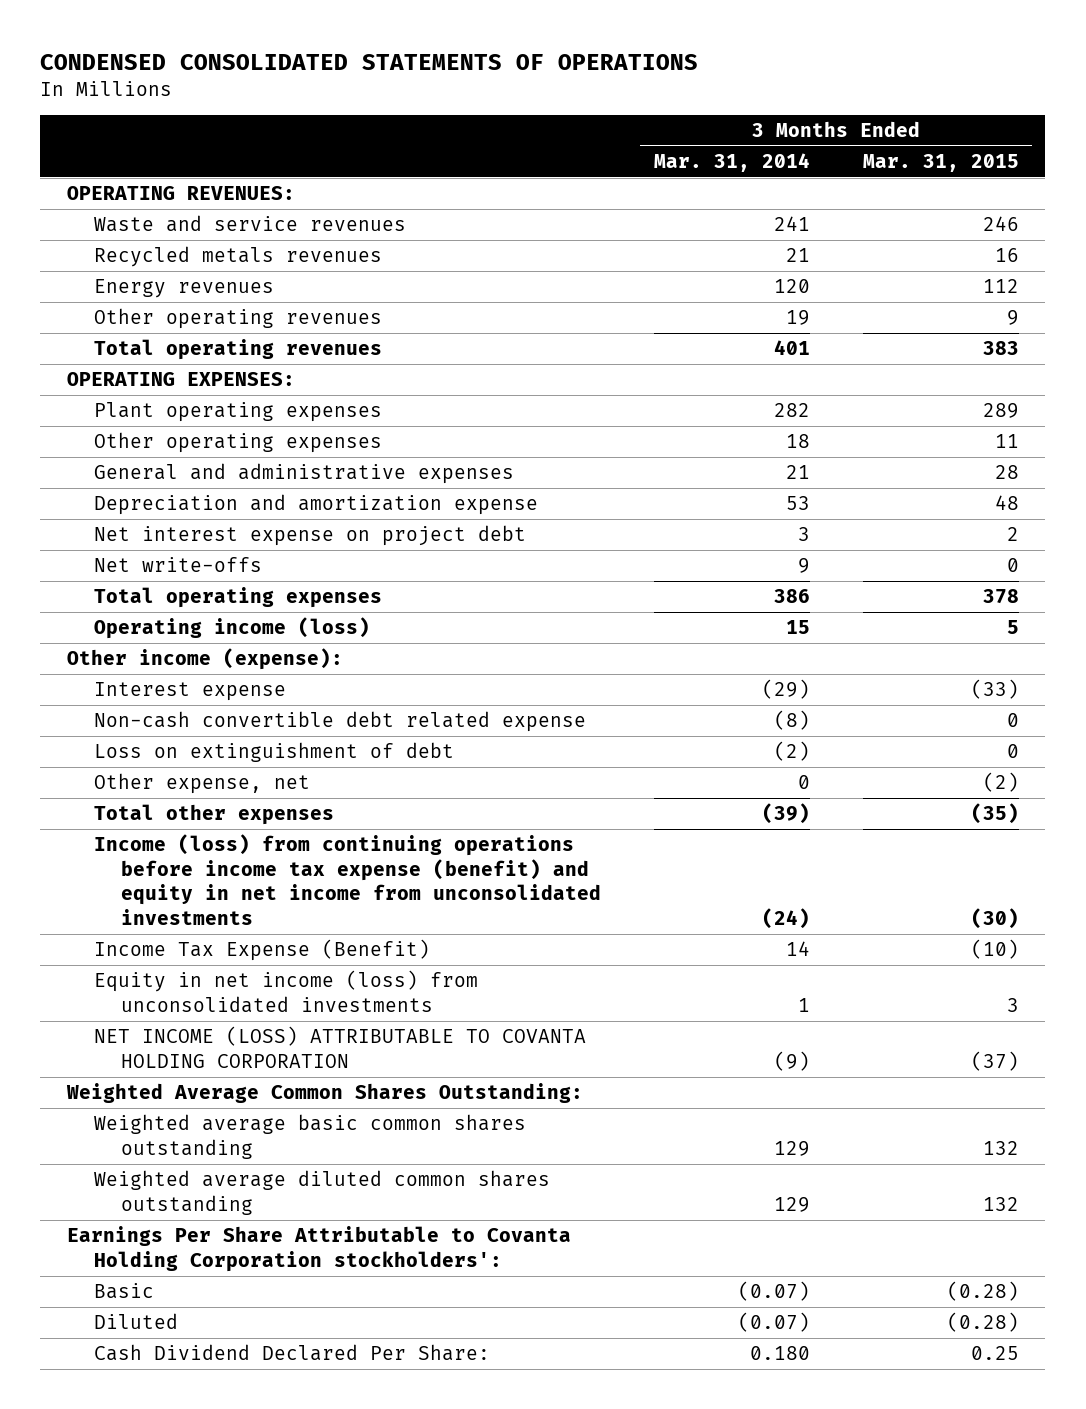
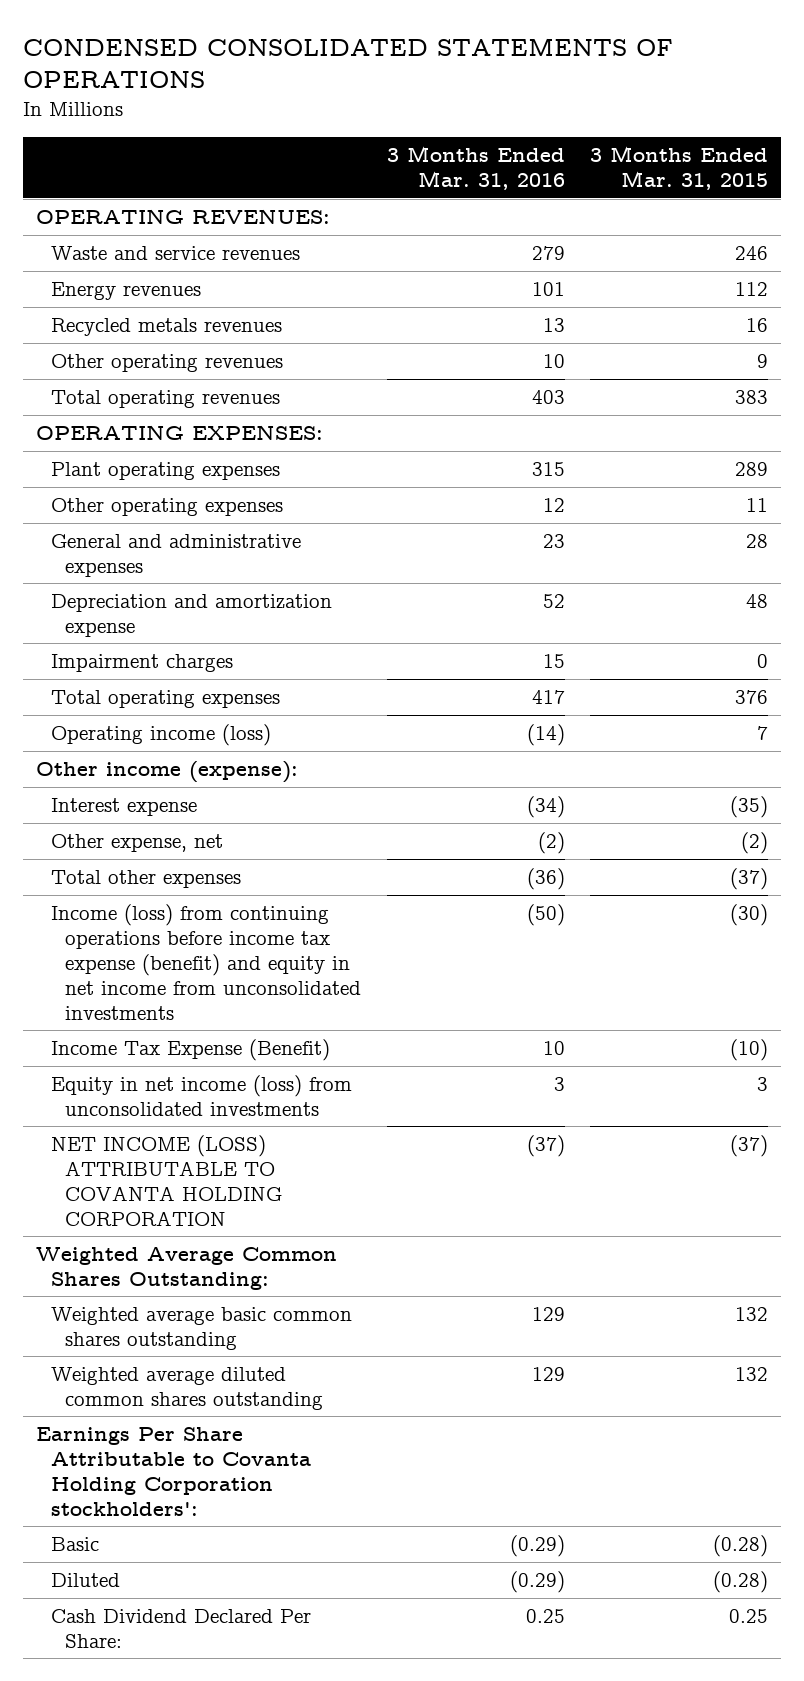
[653,152,810,172] Mar. 31, 2014 -> none
none -> [386,146,565,191] 3 Months Ended Mar. 31, 2016
[93,246,382,268] Recycled metals revenues -> [50,317,282,336] Recycled metals revenues
[93,525,526,547] Net interest expense on project debt -> none
[93,557,262,573] Net write-offs -> [50,653,233,672] Impairment charges
[982,589,1019,605] 378 -> [734,689,768,704] 376
[1006,620,1019,635] 5 -> [756,725,768,740] 7
[93,711,586,733] Non-cash convertible debt related expense -> none
[93,742,454,763] Loss on extinguishment of debt -> none
[970,679,1019,700] (33) -> [729,795,768,818] (35)
[970,803,1019,825] (35) -> [729,867,768,890] (37)

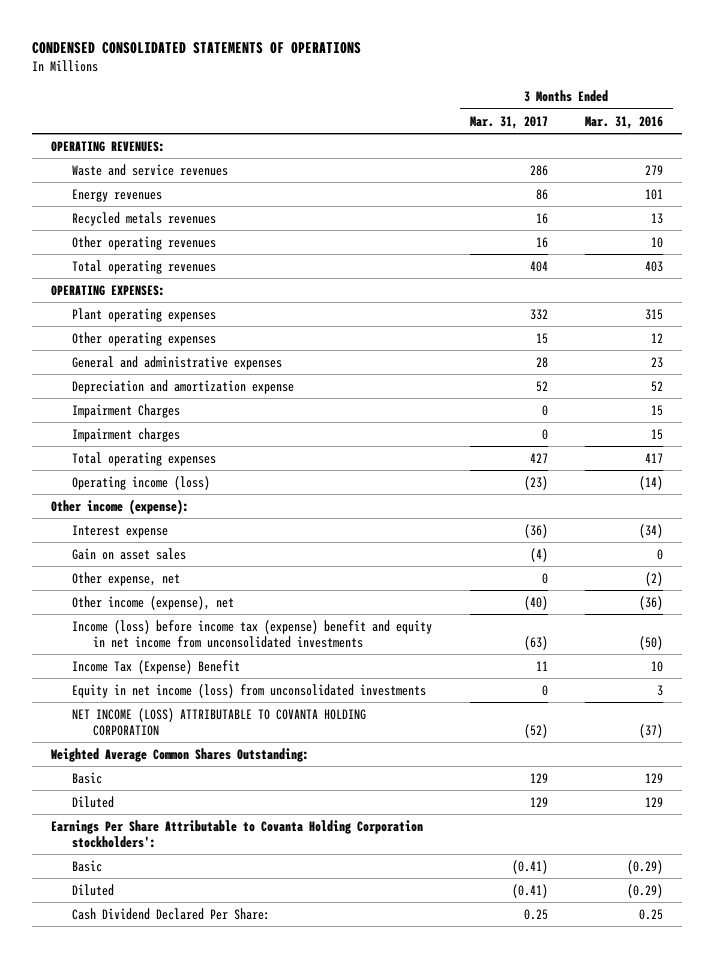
[589,146,768,191] 3 Months Ended Mar. 31, 2015 -> none
none -> [469,115,548,129] Mar. 31, 2017
none -> [71,403,180,418] Impairment Charges
none -> [71,547,186,560] Gain on asset sales
[50,869,241,888] Total other expenses -> none
none -> [71,595,234,610] Other income (expense), net
[50,903,362,1020] Income (loss) from continuing operations before income tax expense (benefit) and equity in net income from unconsolidated investments -> [71,619,432,648] Income (loss) before income tax (expense) benefit and equity in net income from unconsolidated investments
[50,1038,330,1061] Income Tax Expense (Benefit) -> [71,659,240,674] Income Tax (Expense) Benefit
[50,1306,352,1350] Weighted average basic common shares outstanding -> [71,771,102,784] Basic
[50,1366,324,1410] Weighted average diluted common shares outstanding -> [71,795,114,808] Diluted

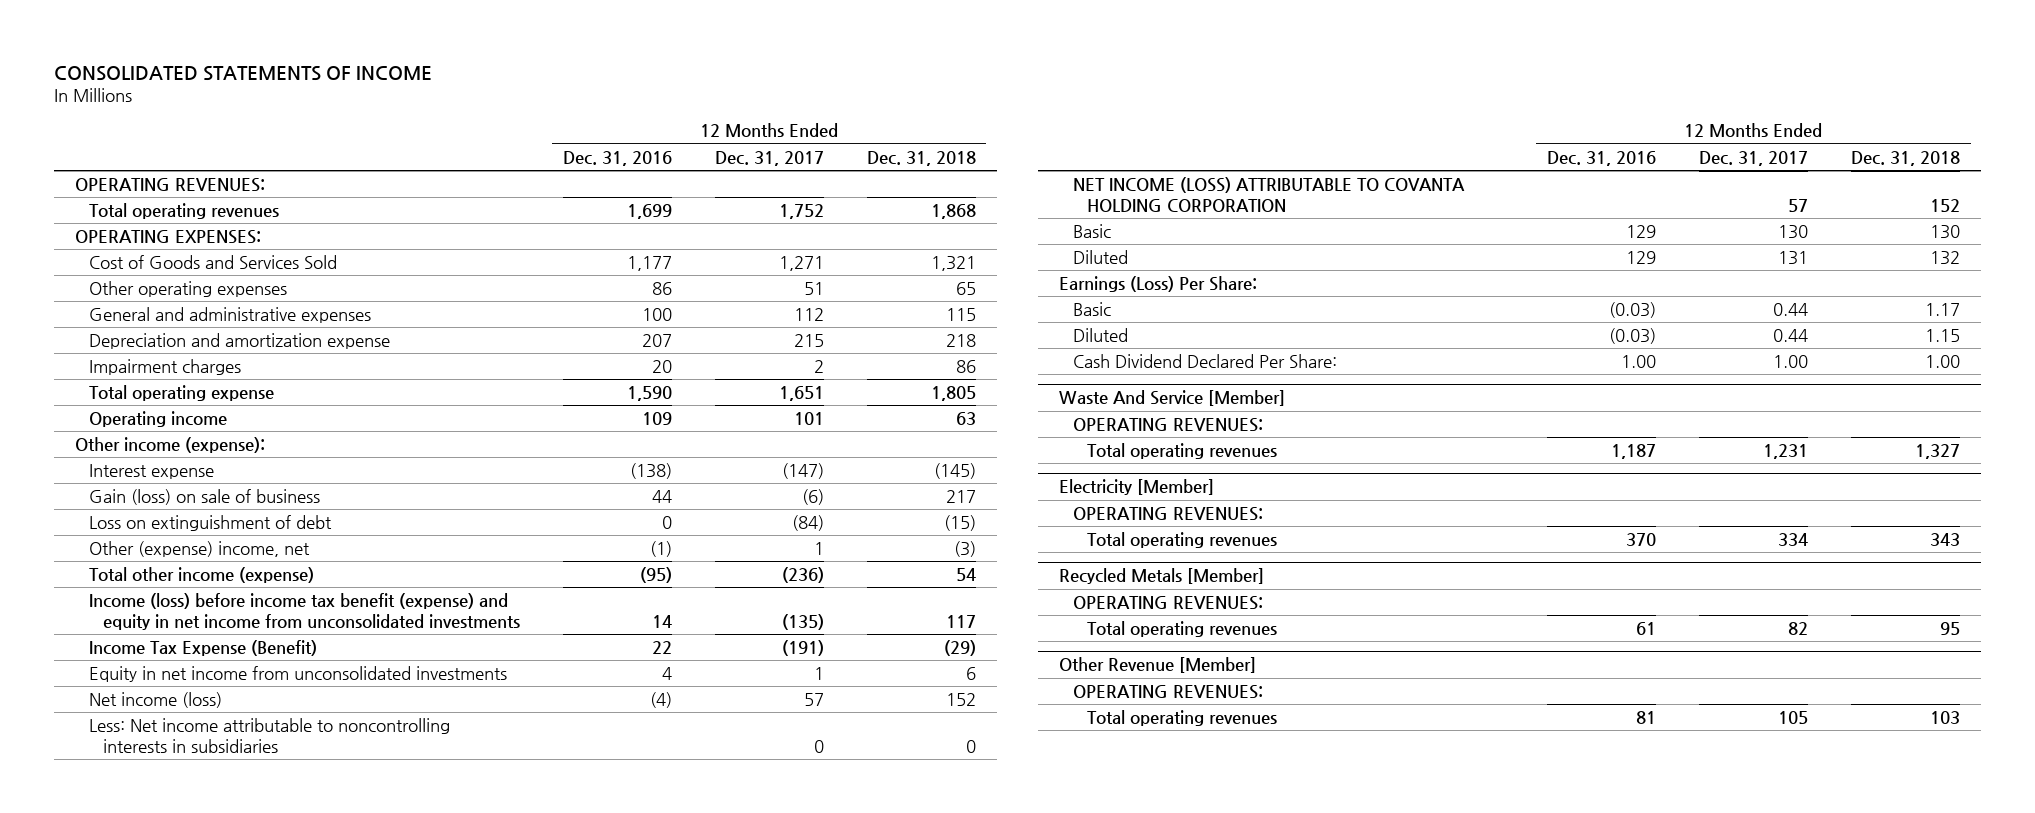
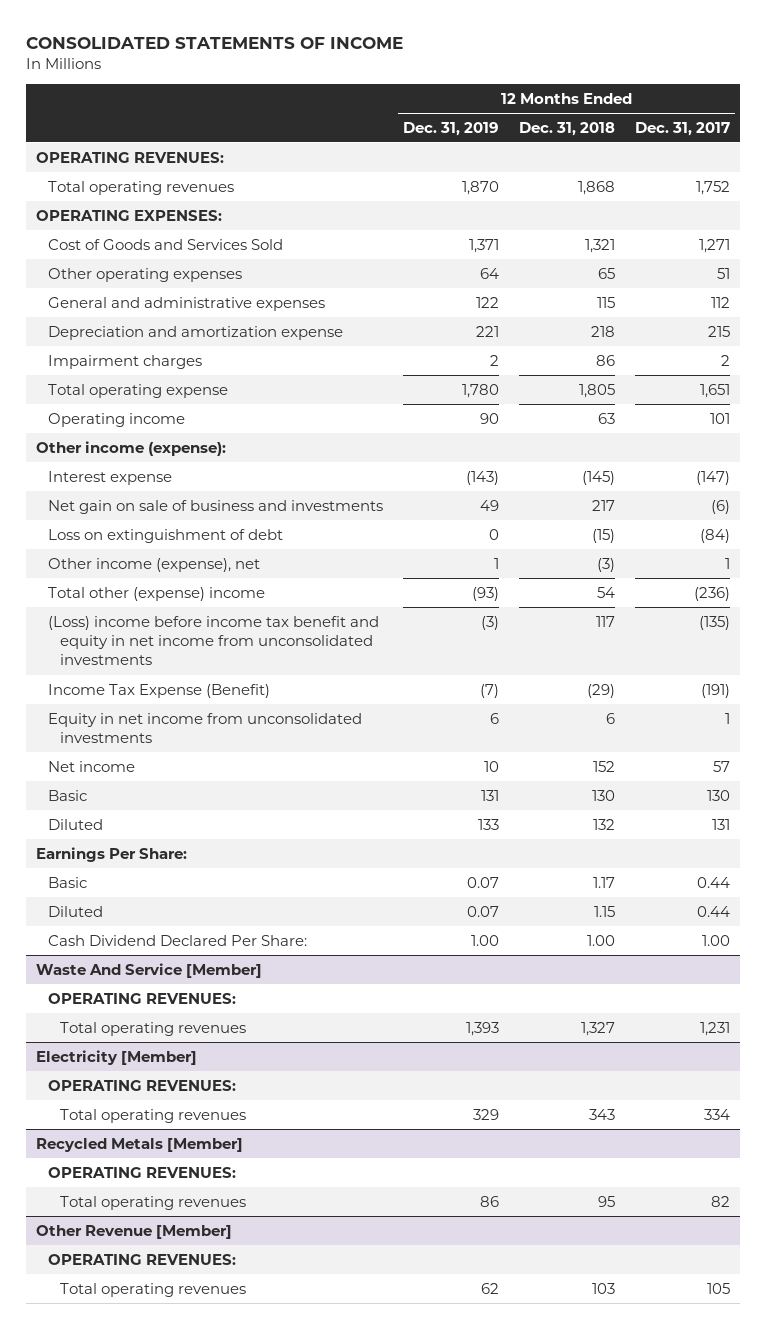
[562,150,672,166] Dec. 31, 2016 -> none
none -> [403,121,500,136] Dec. 31, 2019
[88,488,320,505] Gain (loss) on sale of business -> [48,499,384,514] Net gain on sale of business and investments
[88,540,310,557] Other (expense) income, net -> [48,557,261,572] Other income (expense), net
[88,566,314,583] Total other income (expense) -> [48,586,266,601] Total other (expense) income
[88,592,520,630] Income (loss) before income tax benefit (expense) and equity in net income from unconsolidated investments -> [48,615,380,666] (Loss) income before income tax benefit and equity in net income from unconsolidated investments
[88,717,450,753] Less: Net income attributable to noncontrolling interests in subsidiaries -> none
[1073,176,1466,212] NET INCOME (LOSS) ATTRIBUTABLE TO COVANTA HOLDING CORPORATION -> none
[88,691,222,708] Net income (loss) -> [48,760,136,772] Net income
[1059,275,1258,292] Earnings (Loss) Per Share: -> [36,846,188,862] Earnings Per Share:

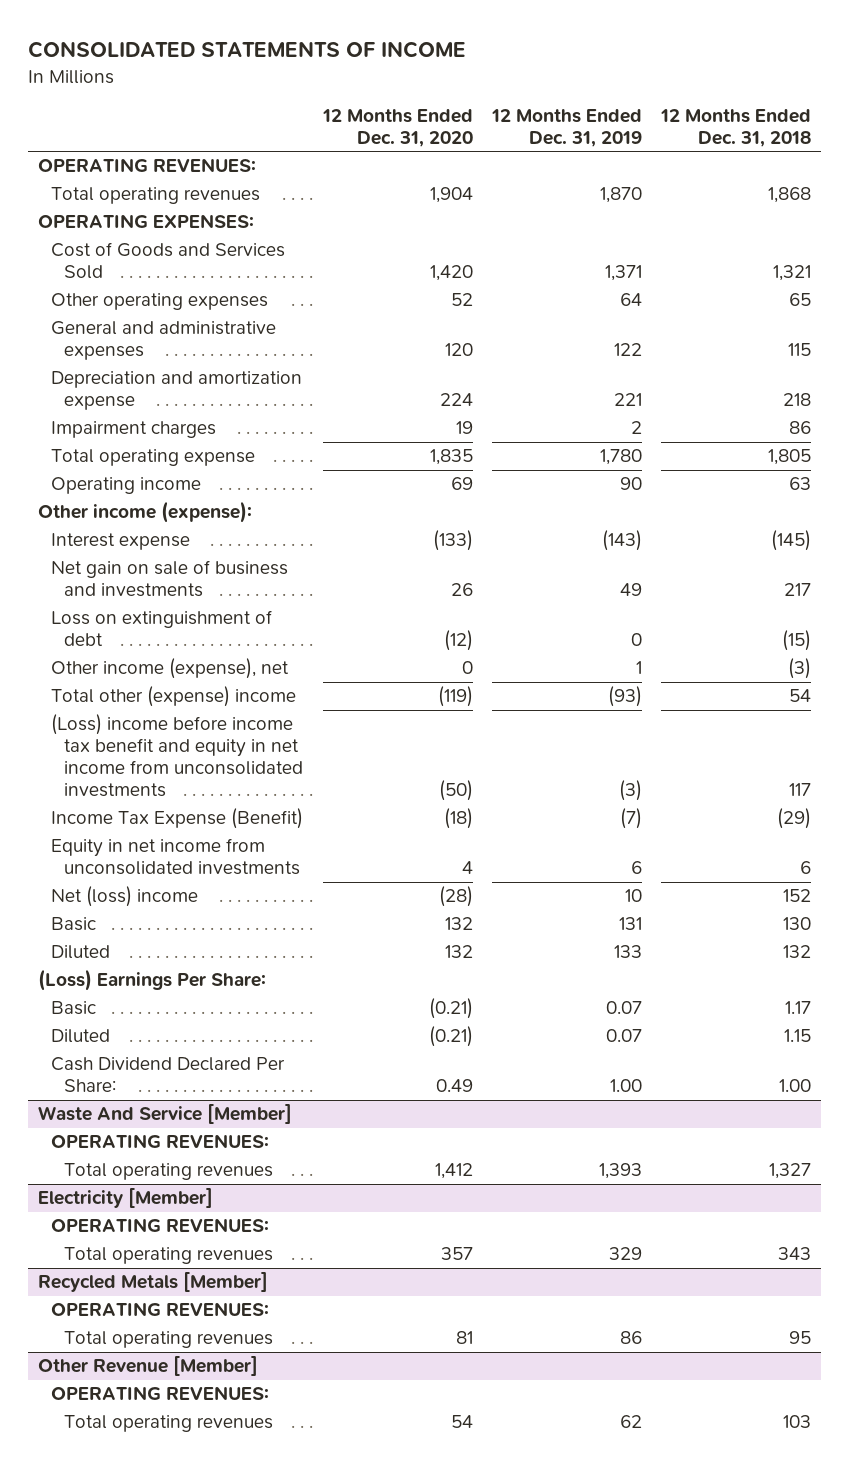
[635,121,731,136] Dec. 31, 2017 -> none
none -> [321,108,473,147] 12 Months Ended Dec. 31, 2020
[48,760,136,772] Net income -> [51,886,199,908] Net (loss) income
[36,846,188,862] Earnings Per Share: -> [37,969,266,992] (Loss) Earnings Per Share:

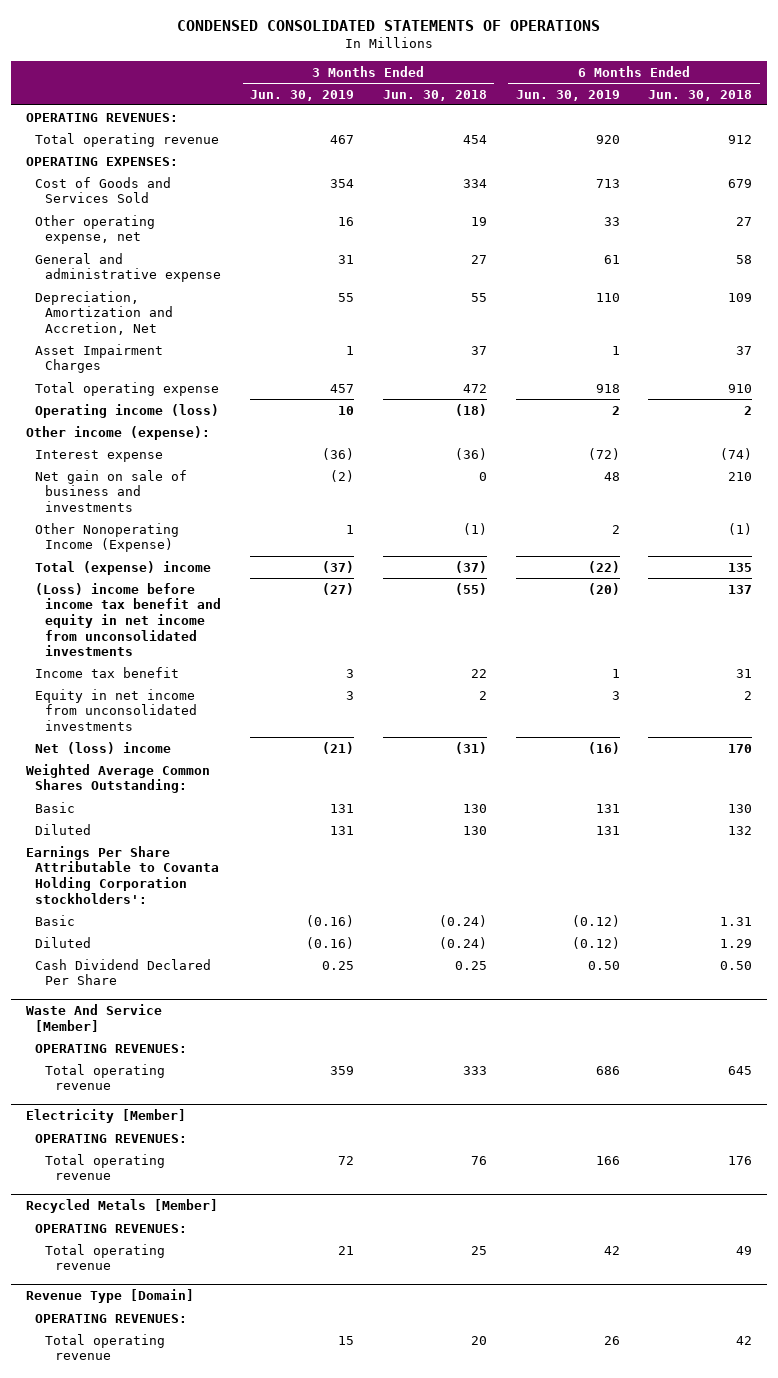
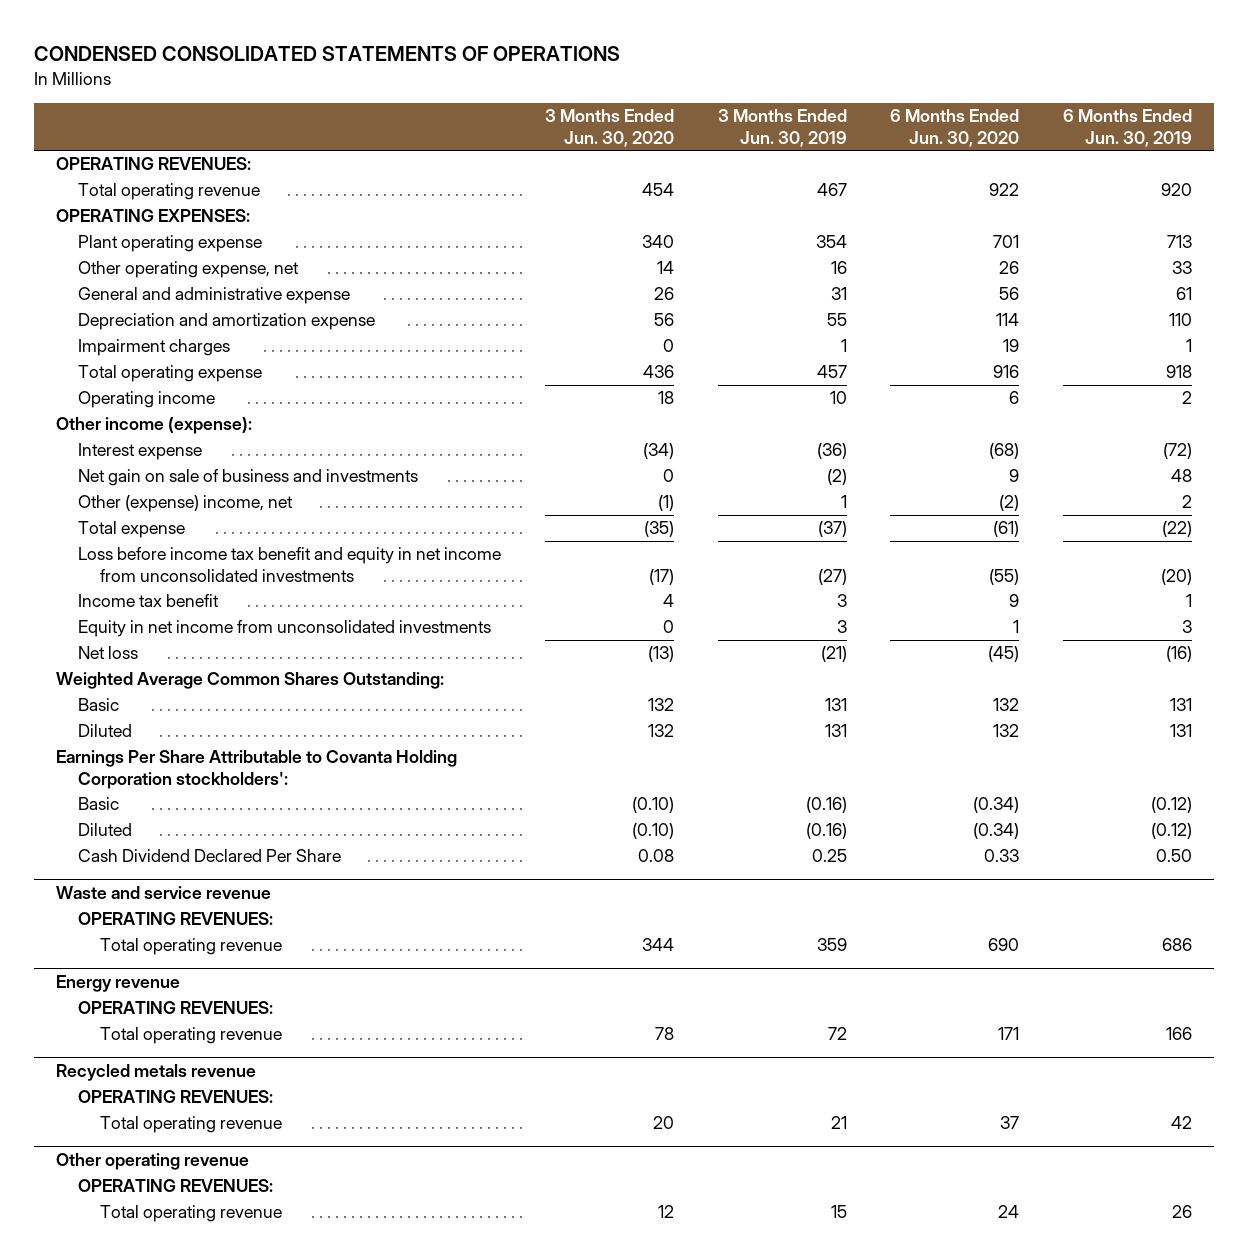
[382,89,487,101] Jun. 30, 2018 -> none
[648,89,753,101] Jun. 30, 2018 -> none
none -> [544,109,674,147] 3 Months Ended Jun. 30, 2020
none -> [890,109,1020,147] 6 Months Ended Jun. 30, 2020
[35,176,172,204] Cost of Goods and Services Sold -> [78,235,263,253] Plant operating expense
[35,290,174,335] Depreciation, Amortization and Accretion, Net -> [78,313,376,331] Depreciation and amortization expense
[35,343,164,374] Asset Impairment Charges -> [78,339,231,357] Impairment charges
[35,403,220,418] Operating income (loss) -> [78,391,216,409] Operating income
[35,522,180,553] Other Nonoperating Income (Expense) -> [78,495,294,513] Other (expense) income, net
[35,560,212,575] Total (expense) income -> [78,521,186,539] Total expense
[35,582,222,657] (Loss) income before income tax benefit and equity in net income from unconsolidated investments -> [78,547,502,582] Loss before income tax benefit and equity in net income from unconsolidated investments
[35,741,172,754] Net (loss) income -> [78,646,139,660] Net loss
[25,1004,162,1033] Waste And Service [Member] -> [56,886,272,900] Waste and service revenue
[25,1109,186,1124] Electricity [Member] -> [56,975,181,993] Energy revenue
[25,1199,218,1214] Recycled Metals [Member] -> [56,1064,257,1082] Recycled metals revenue
[25,1289,194,1304] Revenue Type [Domain] -> [56,1153,250,1171] Other operating revenue

